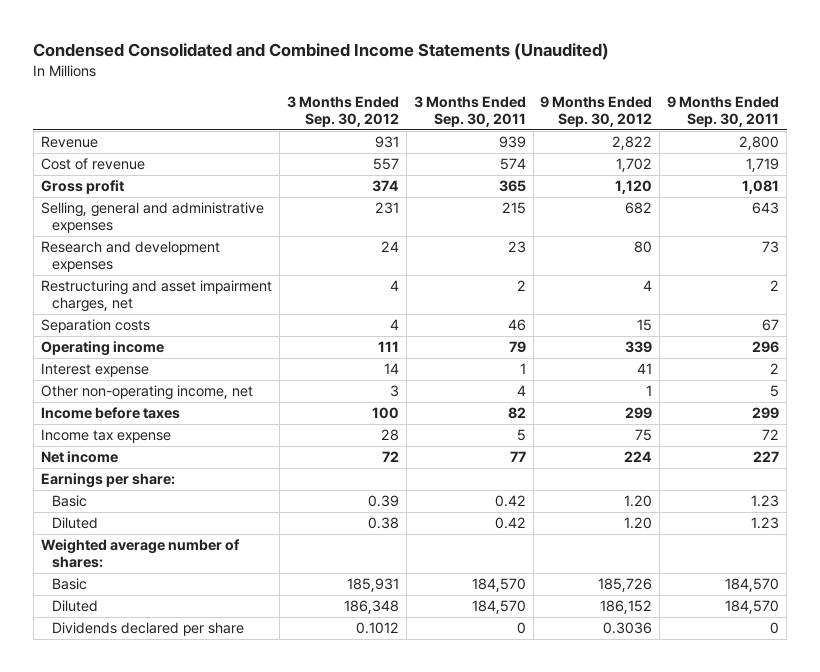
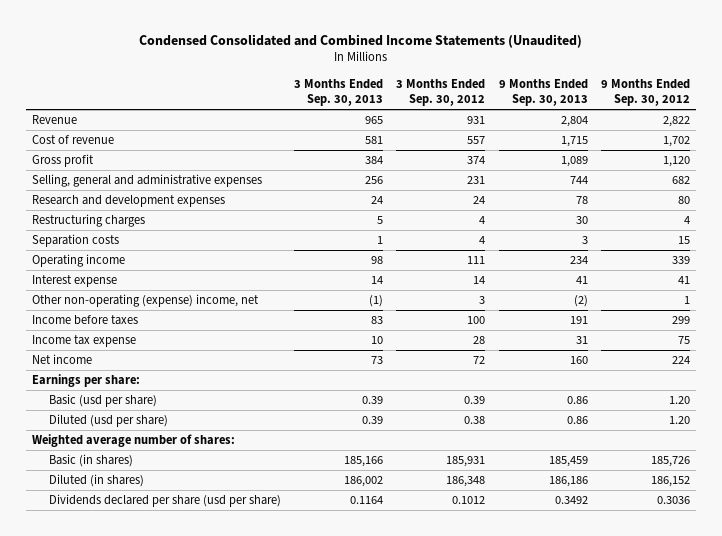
[413,95,526,127] 3 Months Ended Sep. 30, 2011 -> none
[667,95,780,127] 9 Months Ended Sep. 30, 2011 -> none
none -> [294,78,384,107] 3 Months Ended Sep. 30, 2013
none -> [498,78,588,107] 9 Months Ended Sep. 30, 2013
[40,280,272,313] Restructuring and asset impairment charges, net -> [32,214,146,228] Restructuring charges
[40,385,253,401] Other non-operating income, net -> [32,294,260,308] Other non-operating (expense) income, net
[51,495,87,508] Basic -> [48,394,157,408] Basic (usd per share)
[51,517,98,530] Diluted -> [48,414,168,428] Diluted (usd per share)
[51,578,87,591] Basic -> [48,454,133,468] Basic (in shares)
[51,600,98,613] Diluted -> [48,474,144,488] Diluted (in shares)
[51,622,244,637] Dividends declared per share -> [48,494,281,508] Dividends declared per share (usd per share)

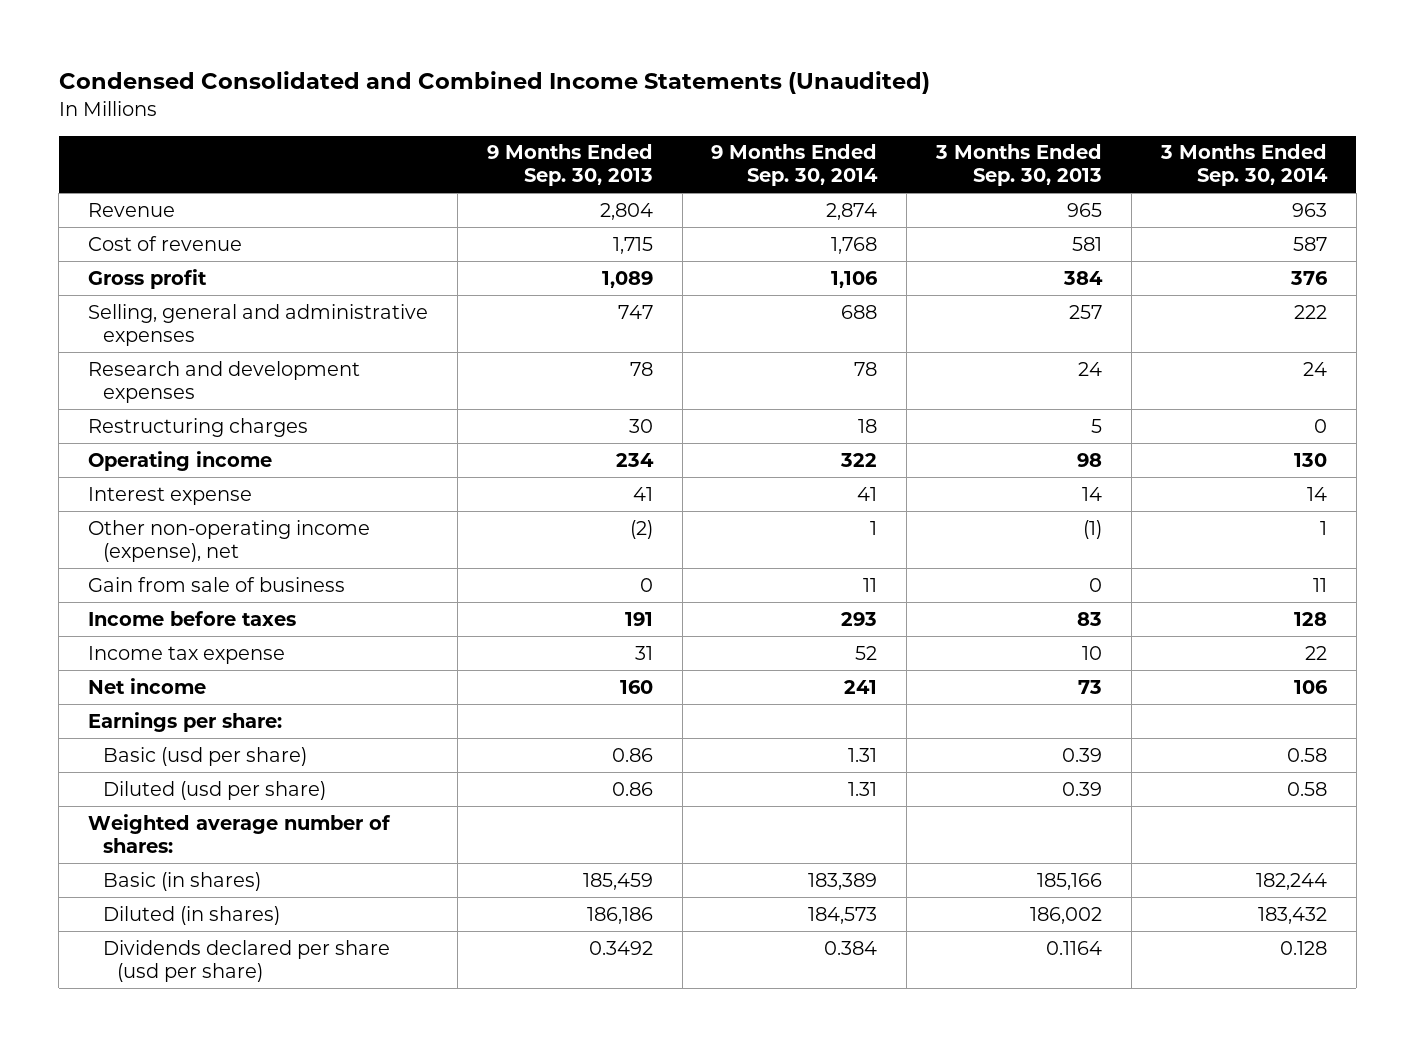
[396,78,486,107] 3 Months Ended Sep. 30, 2012 -> none
[600,78,690,107] 9 Months Ended Sep. 30, 2012 -> none
none -> [711,144,879,187] 9 Months Ended Sep. 30, 2014
none -> [1159,144,1328,187] 3 Months Ended Sep. 30, 2014
[365,176,384,185] 256 -> [1069,304,1103,319] 257
[569,176,588,185] 744 -> [617,304,653,319] 747
[32,234,120,248] Separation costs -> none
[32,294,260,308] Other non-operating (expense) income, net -> [88,519,371,562] Other non-operating income (expense), net
none -> [88,576,346,592] Gain from sale of business

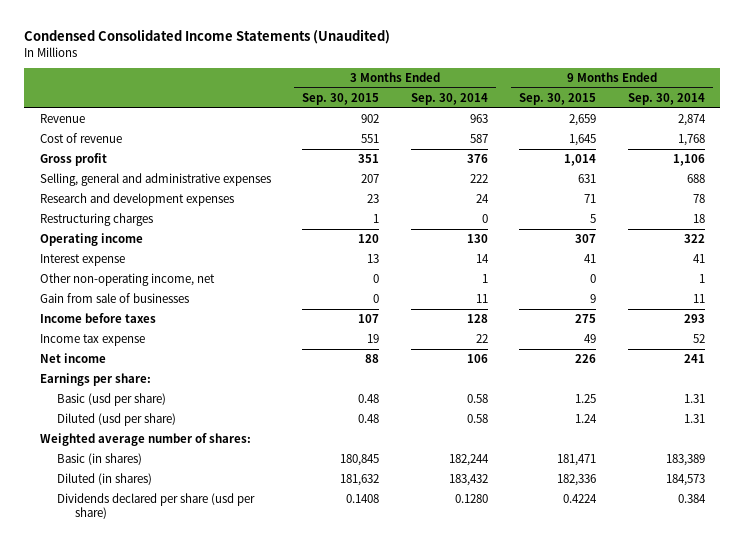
[58,71,930,95] Condensed Consolidated and Combined Income Statements (Unaudited) -> [23,29,390,45] Condensed Consolidated Income Statements (Unaudited)
[486,144,653,187] 9 Months Ended Sep. 30, 2013 -> none
[935,144,1103,187] 3 Months Ended Sep. 30, 2013 -> none
none -> [302,92,380,105] Sep. 30, 2015
none -> [519,92,597,105] Sep. 30, 2015
[88,519,371,562] Other non-operating income (expense), net -> [39,273,215,287] Other non-operating income, net
[88,576,346,592] Gain from sale of business -> [39,293,189,304] Gain from sale of businesses
[1279,940,1327,955] 0.128 -> [454,494,488,504] 0.1280

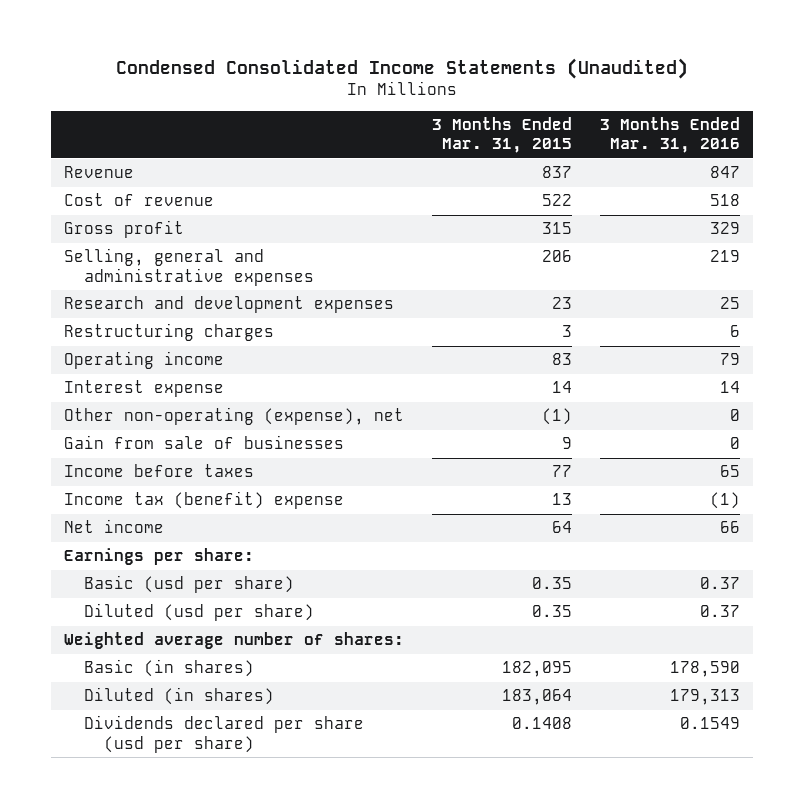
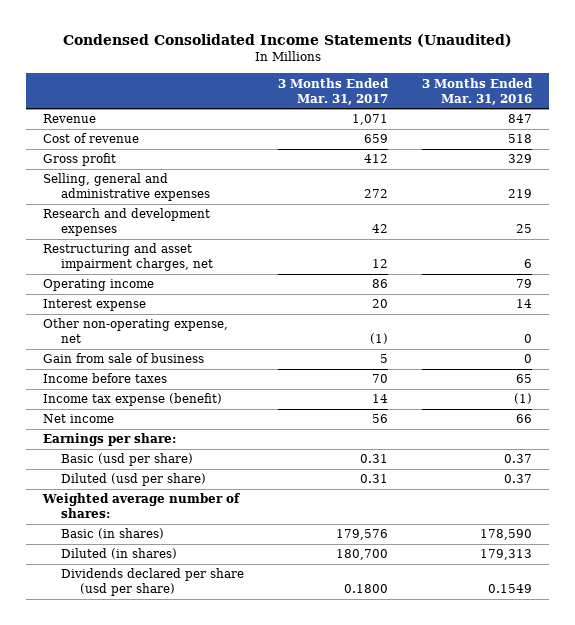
[432,116,573,154] 3 Months Ended Mar. 31, 2015 -> none
none -> [278,77,390,105] 3 Months Ended Mar. 31, 2017
[64,323,275,342] Restructuring charges -> [42,243,214,272] Restructuring and asset impairment charges, net
[64,407,405,426] Other non-operating (expense), net -> [42,318,228,344] Other non-operating expense, net
[64,435,345,450] Gain from sale of businesses -> [42,353,204,364] Gain from sale of business
[64,491,345,510] Income tax (benefit) expense -> [42,393,222,407] Income tax expense (benefit)

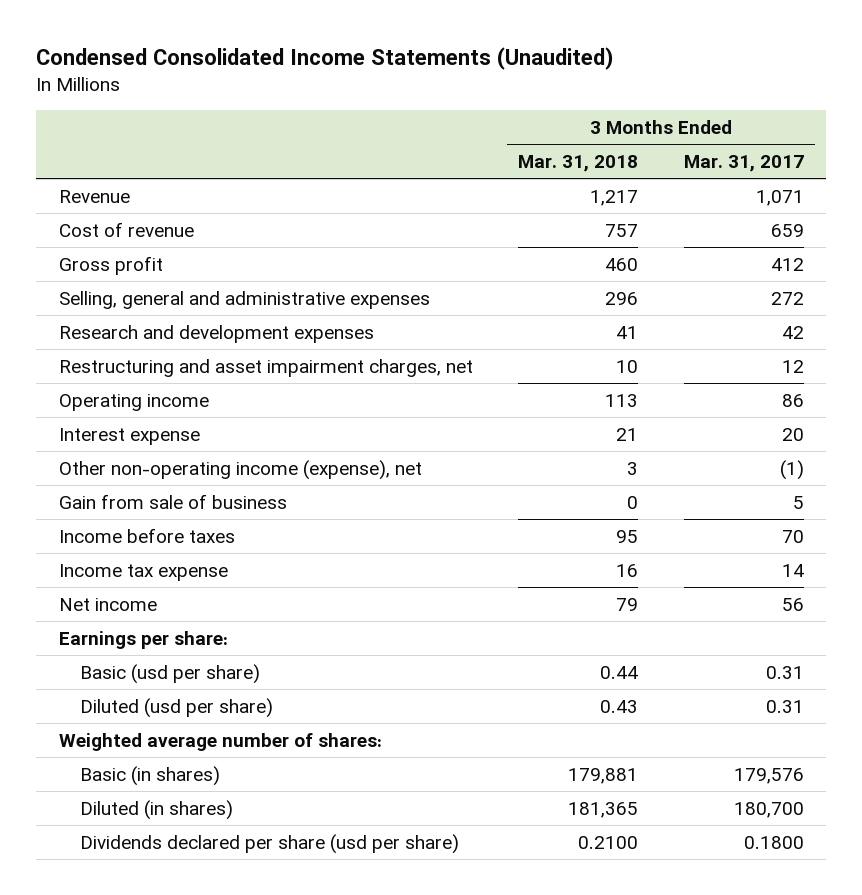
[422,77,534,105] 3 Months Ended Mar. 31, 2016 -> none
none -> [518,154,639,172] Mar. 31, 2018
[42,318,228,344] Other non-operating expense, net -> [58,459,422,480] Other non-operating income (expense), net
[42,393,222,407] Income tax expense (benefit) -> [58,563,228,581] Income tax expense

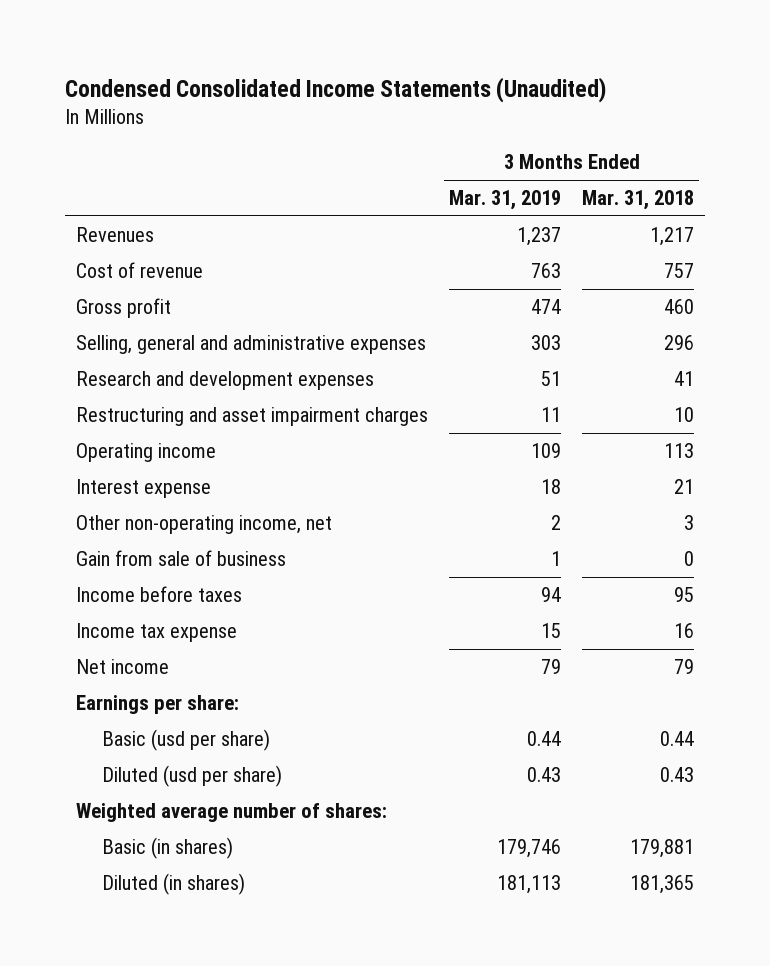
[683,154,804,172] Mar. 31, 2017 -> none
none -> [448,190,561,211] Mar. 31, 2019
[58,189,130,203] Revenue -> [75,227,154,243] Revenues
[58,358,473,377] Restructuring and asset impairment charges, net -> [75,407,428,427] Restructuring and asset impairment charges
[58,459,422,480] Other non-operating income (expense), net -> [75,515,332,535] Other non-operating income, net
[79,833,459,854] Dividends declared per share (usd per share) -> none

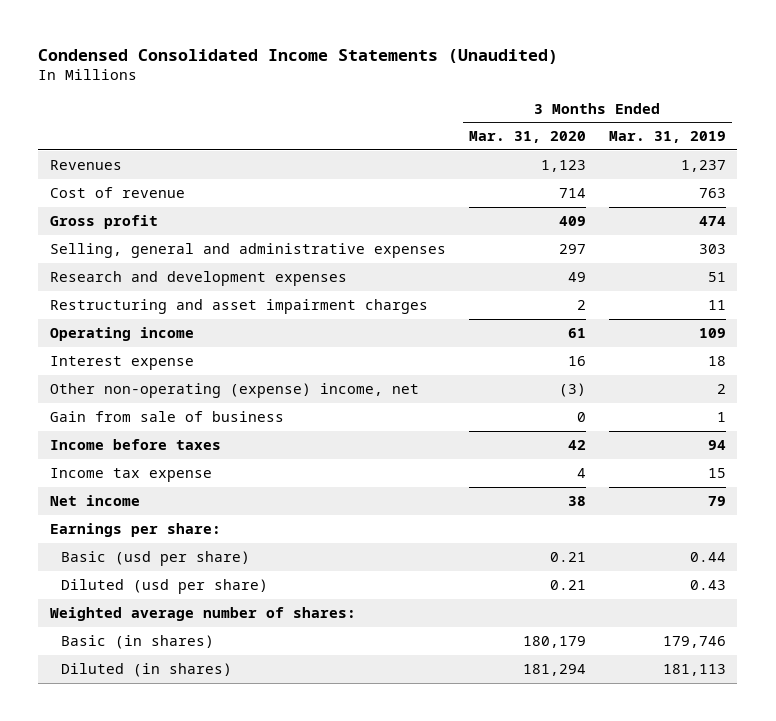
[582,190,695,211] Mar. 31, 2018 -> none
none -> [468,131,586,144] Mar. 31, 2020
[75,515,332,535] Other non-operating income, net -> [49,382,419,398] Other non-operating (expense) income, net

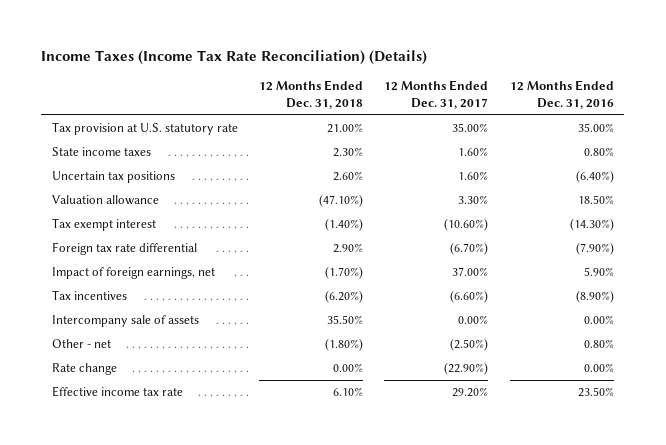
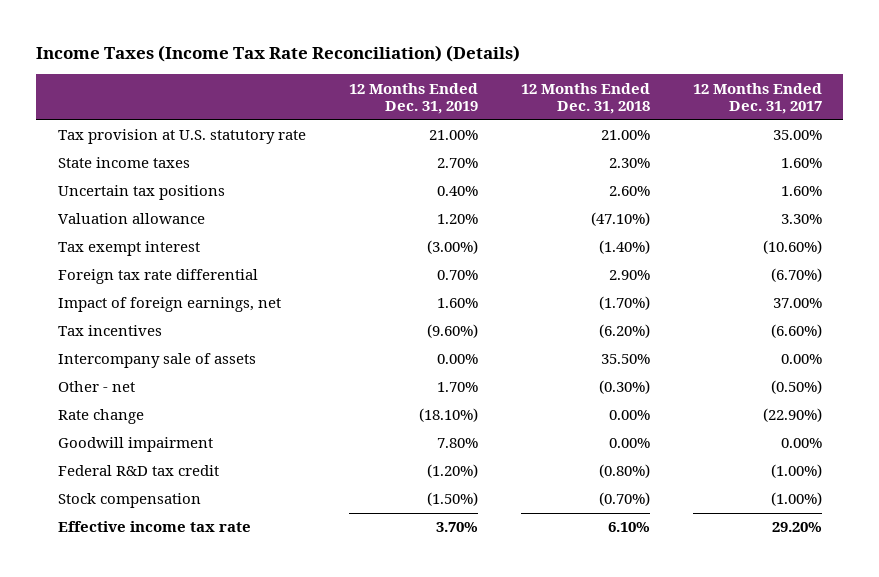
[509,80,614,110] 12 Months Ended Dec. 31, 2016 -> none
none -> [348,82,478,115] 12 Months Ended Dec. 31, 2019
[325,337,364,351] (1.80%) -> [598,380,650,395] (0.30%)
[450,337,489,351] (2.50%) -> [770,380,822,395] (0.50%)
none -> [57,437,213,453] Goodwill impairment
none -> [57,465,219,477] Federal R&D tax credit
none -> [57,493,201,509] Stock compensation

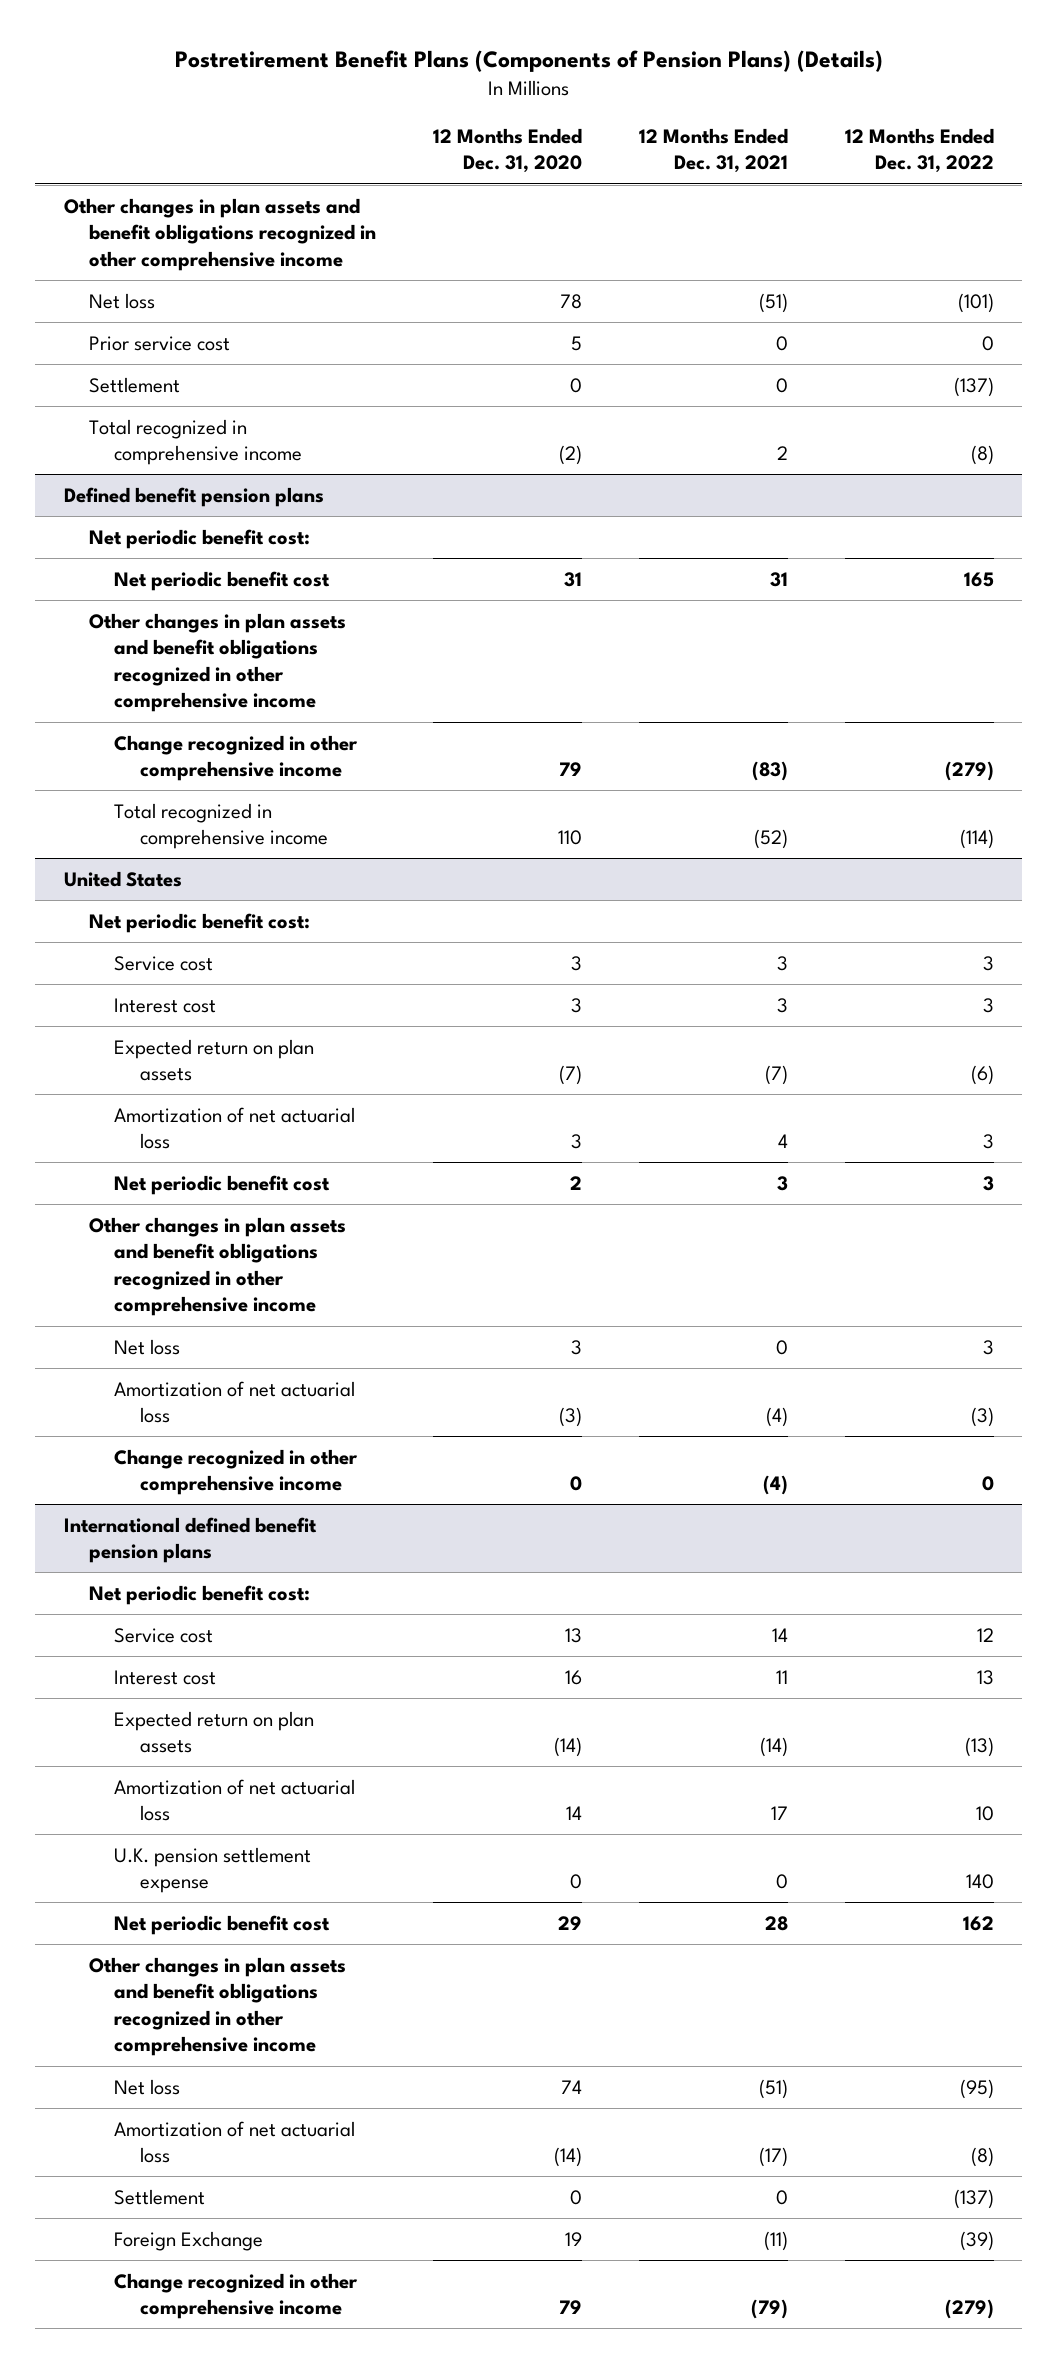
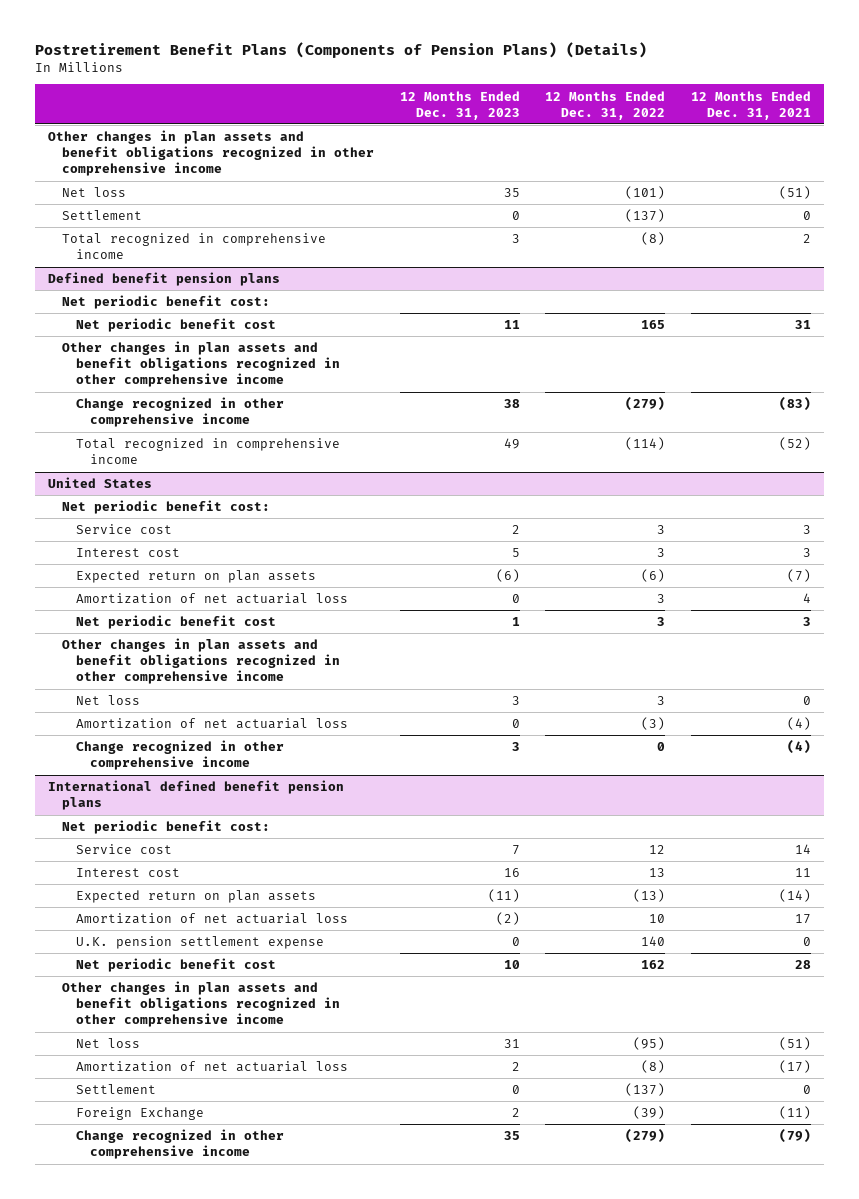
[432,127,582,174] 12 Months Ended Dec. 31, 2020 -> none
none -> [399,90,520,120] 12 Months Ended Dec. 31, 2023
[89,335,231,351] Prior service cost -> none

